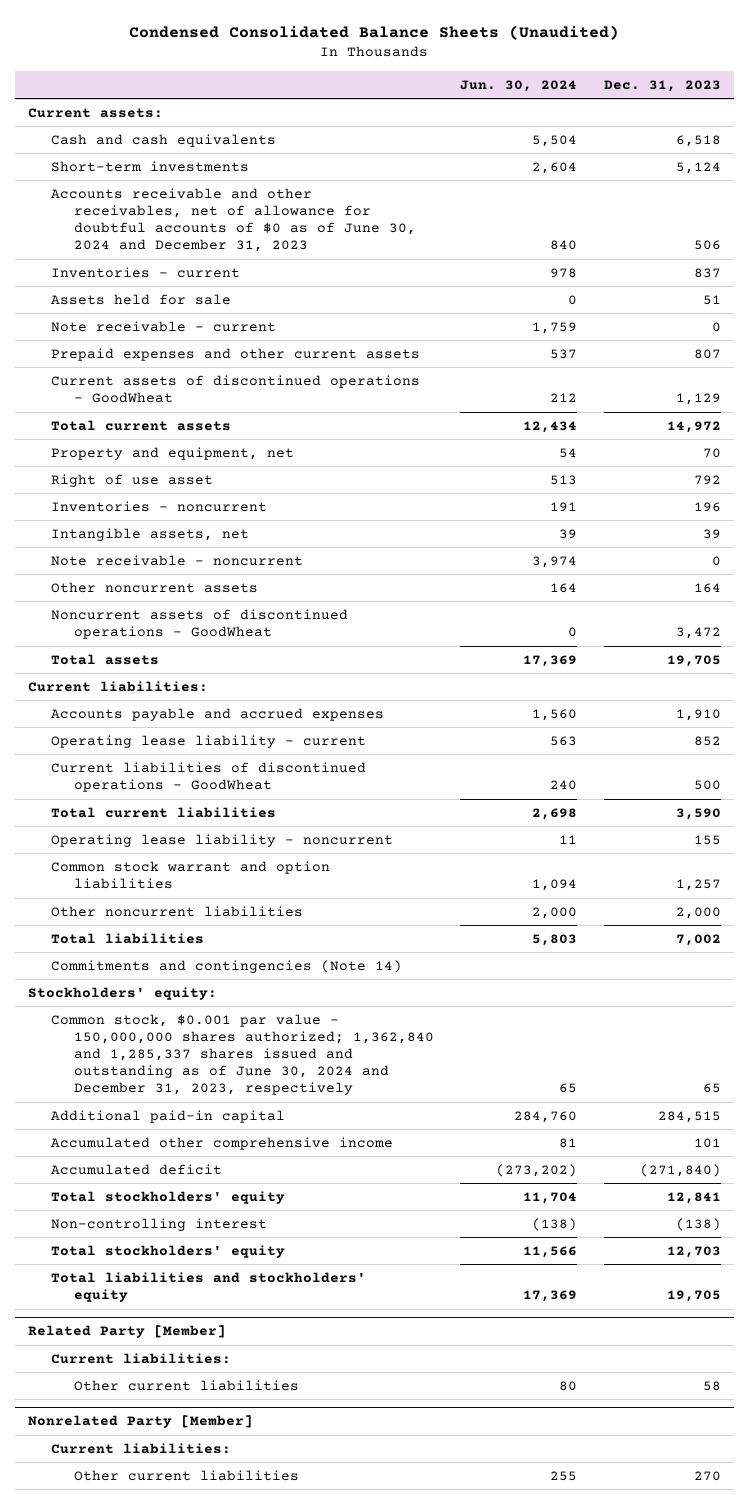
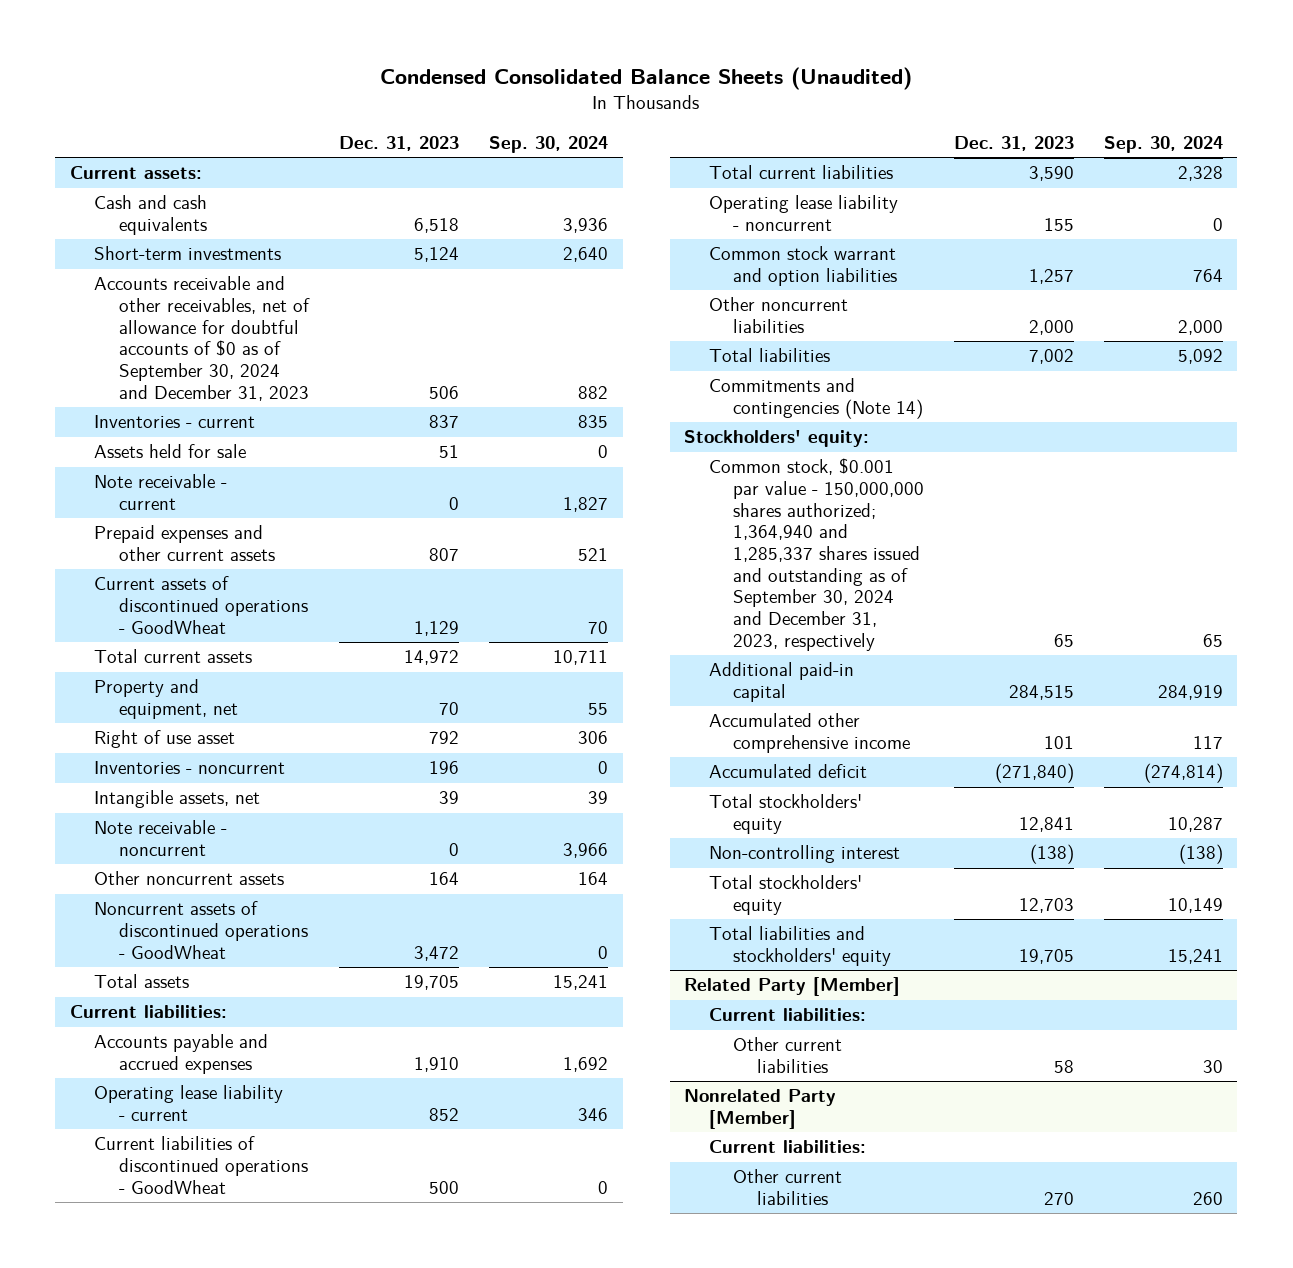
[460,79,578,92] Jun. 30, 2024 -> none
none -> [489,136,609,154] Sep. 30, 2024
[50,187,416,253] Accounts receivable and other receivables, net of allowance for doubtful accounts of $0 as of June 30, 2024 and December 31, 2023 -> [94,276,310,401] Accounts receivable and other receivables, net of allowance for doubtful accounts of $0 as of September 30, 2024 and December 31, 2023
[50,1013,434,1096] Common stock, $0.001 par value - 150,000,000 shares authorized; 1,362,840 and 1,285,337 shares issued and outstanding as of June 30, 2024 and December 31, 2023, respectively -> [708,458,924,651] Common stock, $0.001 par value - 150,000,000 shares authorized; 1,364,940 and 1,285,337 shares issued and outstanding as of September 30, 2024 and December 31, 2023, respectively

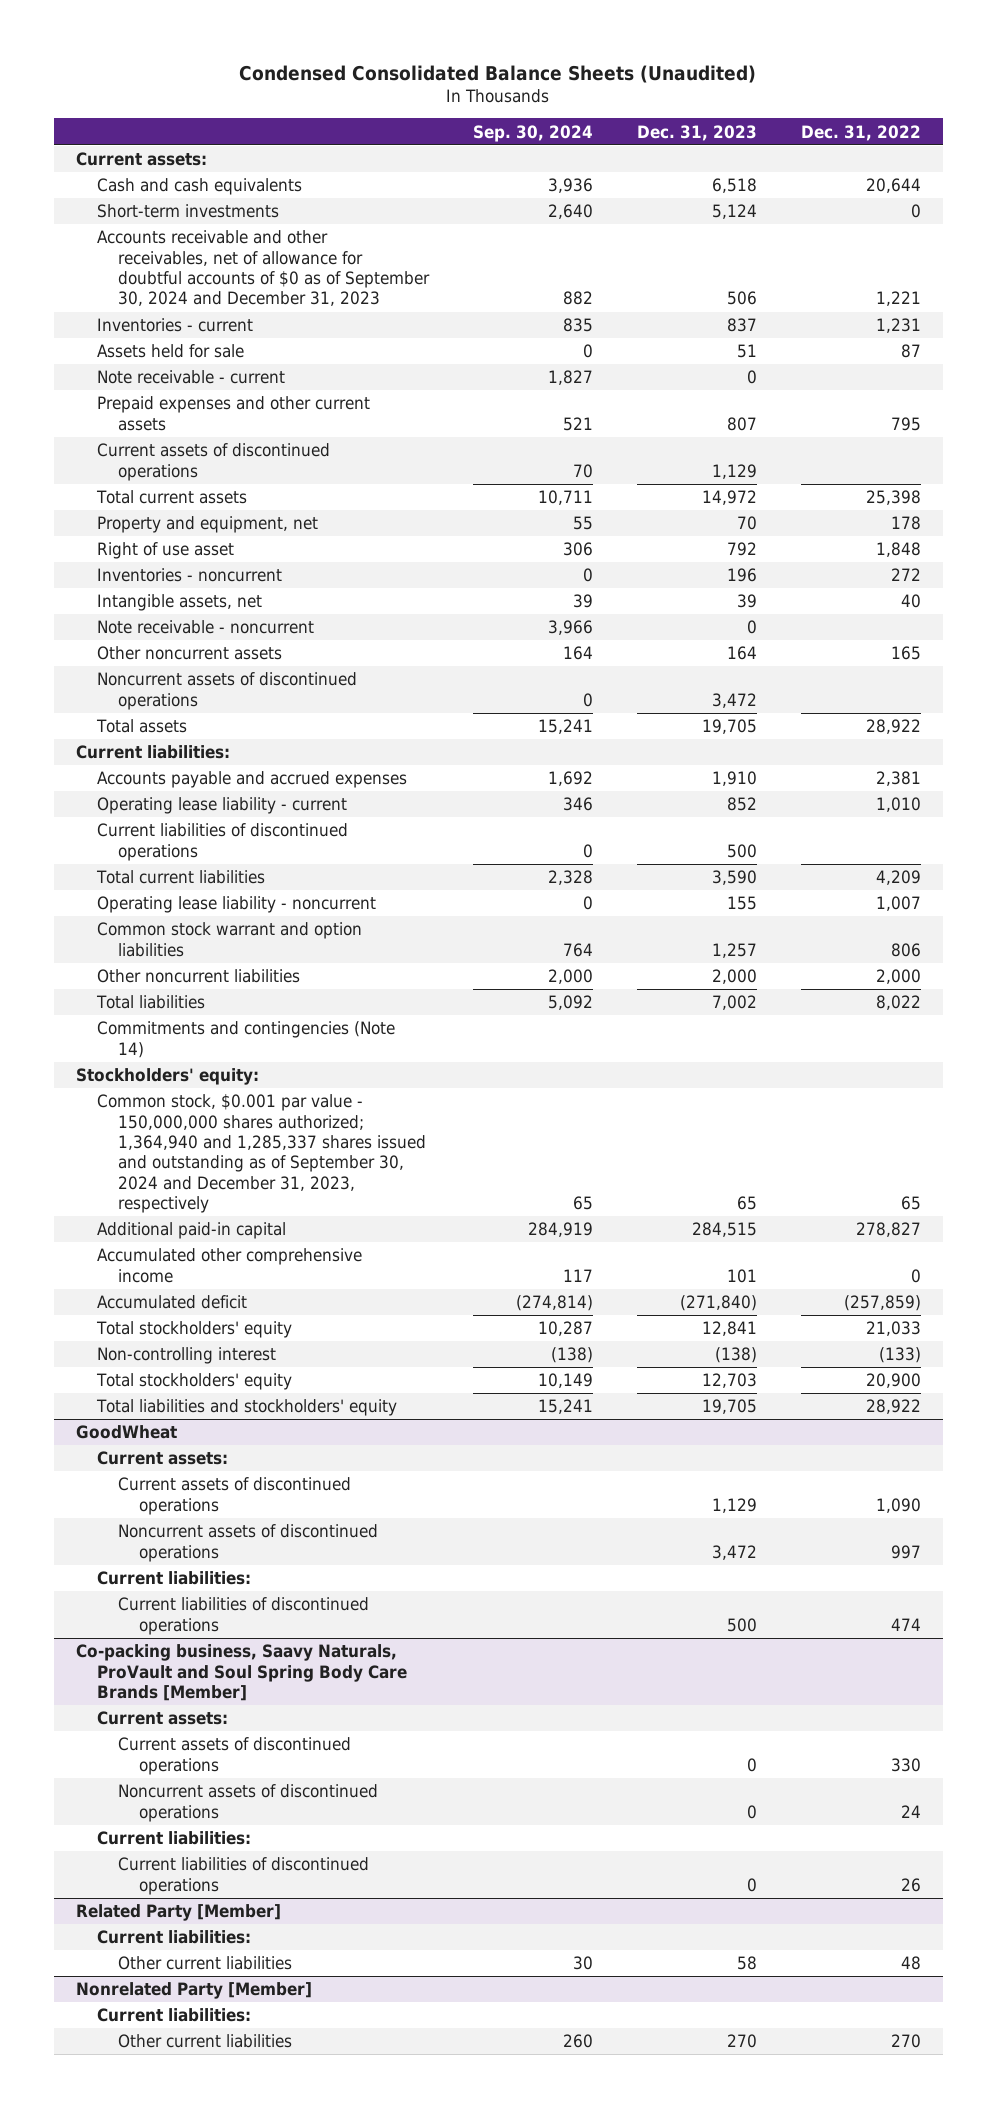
none -> [800,124,921,141] Dec. 31, 2022
[94,576,308,634] Current assets of discontinued operations - GoodWheat -> [97,443,331,481] Current assets of discontinued operations
[94,901,308,959] Noncurrent assets of discontinued operations - GoodWheat -> [97,672,358,710] Noncurrent assets of discontinued operations
[94,1136,308,1194] Current liabilities of discontinued operations - GoodWheat -> [97,823,349,861] Current liabilities of discontinued operations
none -> [76,1425,178,1440] GoodWheat
none -> [97,1451,229,1466] Current assets:
none -> [118,1477,352,1515] Current assets of discontinued operations
none -> [118,1524,379,1562] Noncurrent assets of discontinued operations
none -> [97,1571,252,1586] Current liabilities:
none -> [118,1597,370,1635] Current liabilities of discontinued operations
none -> [76,1644,408,1701] Co-packing business, Saavy Naturals, ProVault and Soul Spring Body Care Brands [Member]
none -> [97,1711,229,1726] Current assets:
none -> [118,1737,352,1775] Current assets of discontinued operations
none -> [118,1784,379,1822] Noncurrent assets of discontinued operations
none -> [97,1831,252,1846] Current liabilities:
none -> [118,1857,370,1895] Current liabilities of discontinued operations

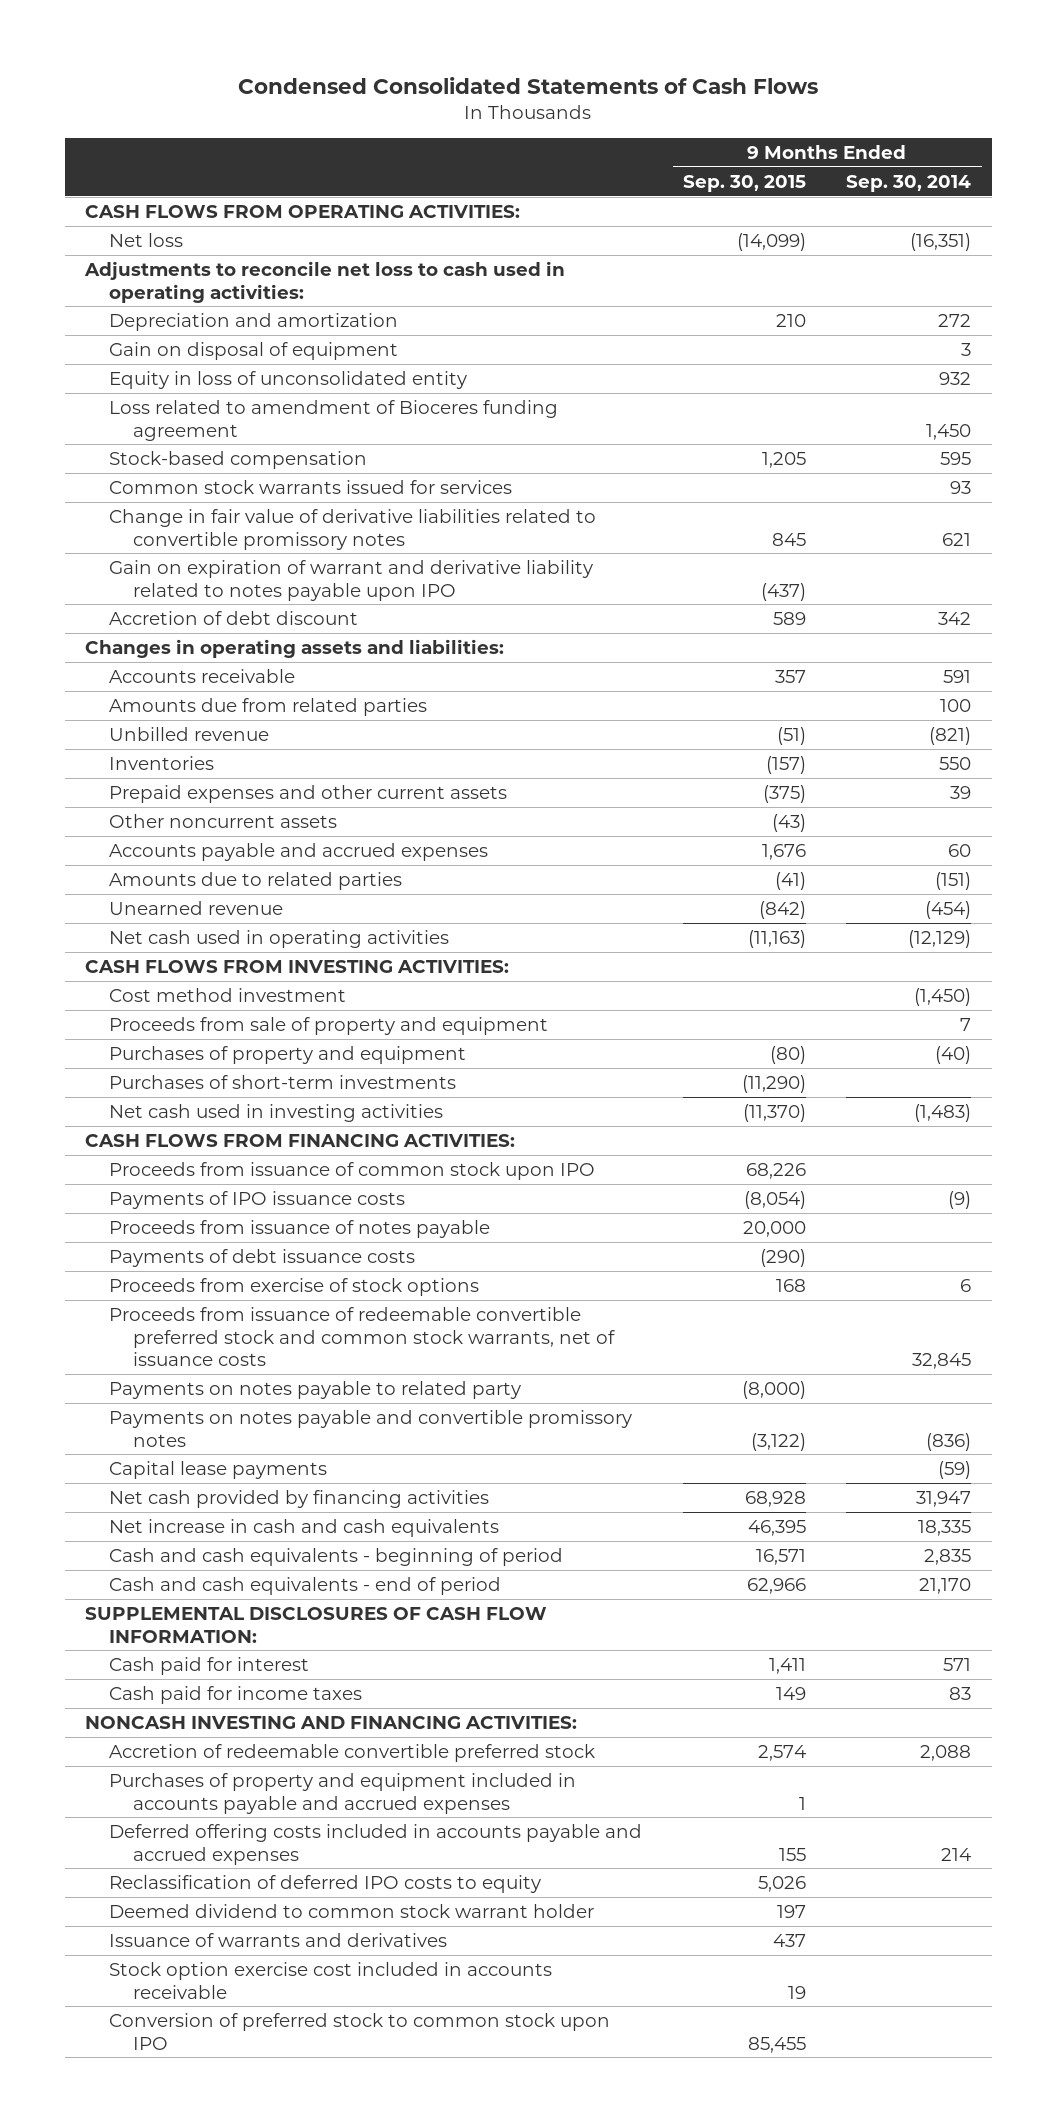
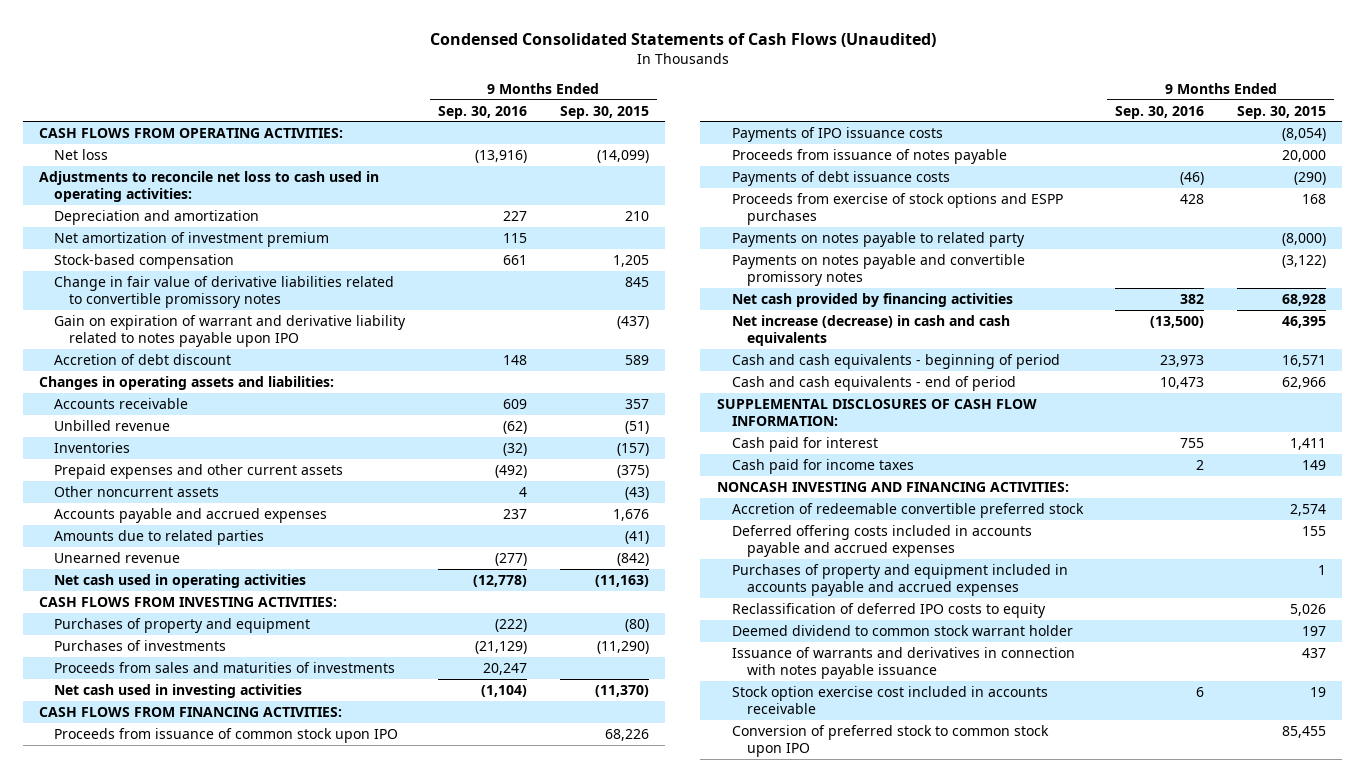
[238,76,819,94] Condensed Consolidated Statements of Cash Flows -> [429,32,936,47] Condensed Consolidated Statements of Cash Flows (Unaudited)
[846,174,972,192] Sep. 30, 2014 -> none
none -> [437,105,527,119] Sep. 30, 2016
[109,342,399,361] Gain on disposal of equipment -> none
[109,371,468,390] Equity in loss of unconsolidated entity -> none
[109,400,559,441] Loss related to amendment of Bioceres funding agreement -> none
none -> [54,231,330,247] Net amortization of investment premium
[109,480,513,495] Common stock warrants issued for services -> none
[109,698,428,717] Amounts due from related parties -> none
[109,988,347,1003] Cost method investment -> none
[109,1017,549,1036] Proceeds from sale of property and equipment -> none
[109,1075,457,1090] Purchases of short-term investments -> [54,639,227,651] Purchases of investments
none -> [54,661,396,673] Proceeds from sales and maturities of investments
[109,1307,616,1366] Proceeds from issuance of redeemable convertible preferred stock and common stock warrants, net of issuance costs -> none
[109,1278,480,1297] Proceeds from exercise of stock options -> [731,192,1063,226] Proceeds from exercise of stock options and ESPP purchases
[109,1461,328,1480] Capital lease payments -> none
[109,1519,500,1538] Net increase in cash and cash equivalents -> [731,314,1010,347] Net increase (decrease) in cash and cash equivalents
[109,1773,577,1814] Purchases of property and equipment included in accounts payable and accrued expenses -> [731,563,1068,597] Purchases of property and equipment included in accounts payable and accrued expenses
[109,1933,448,1948] Issuance of warrants and derivatives -> [731,646,1075,680] Issuance of warrants and derivatives in connection with notes payable issuance

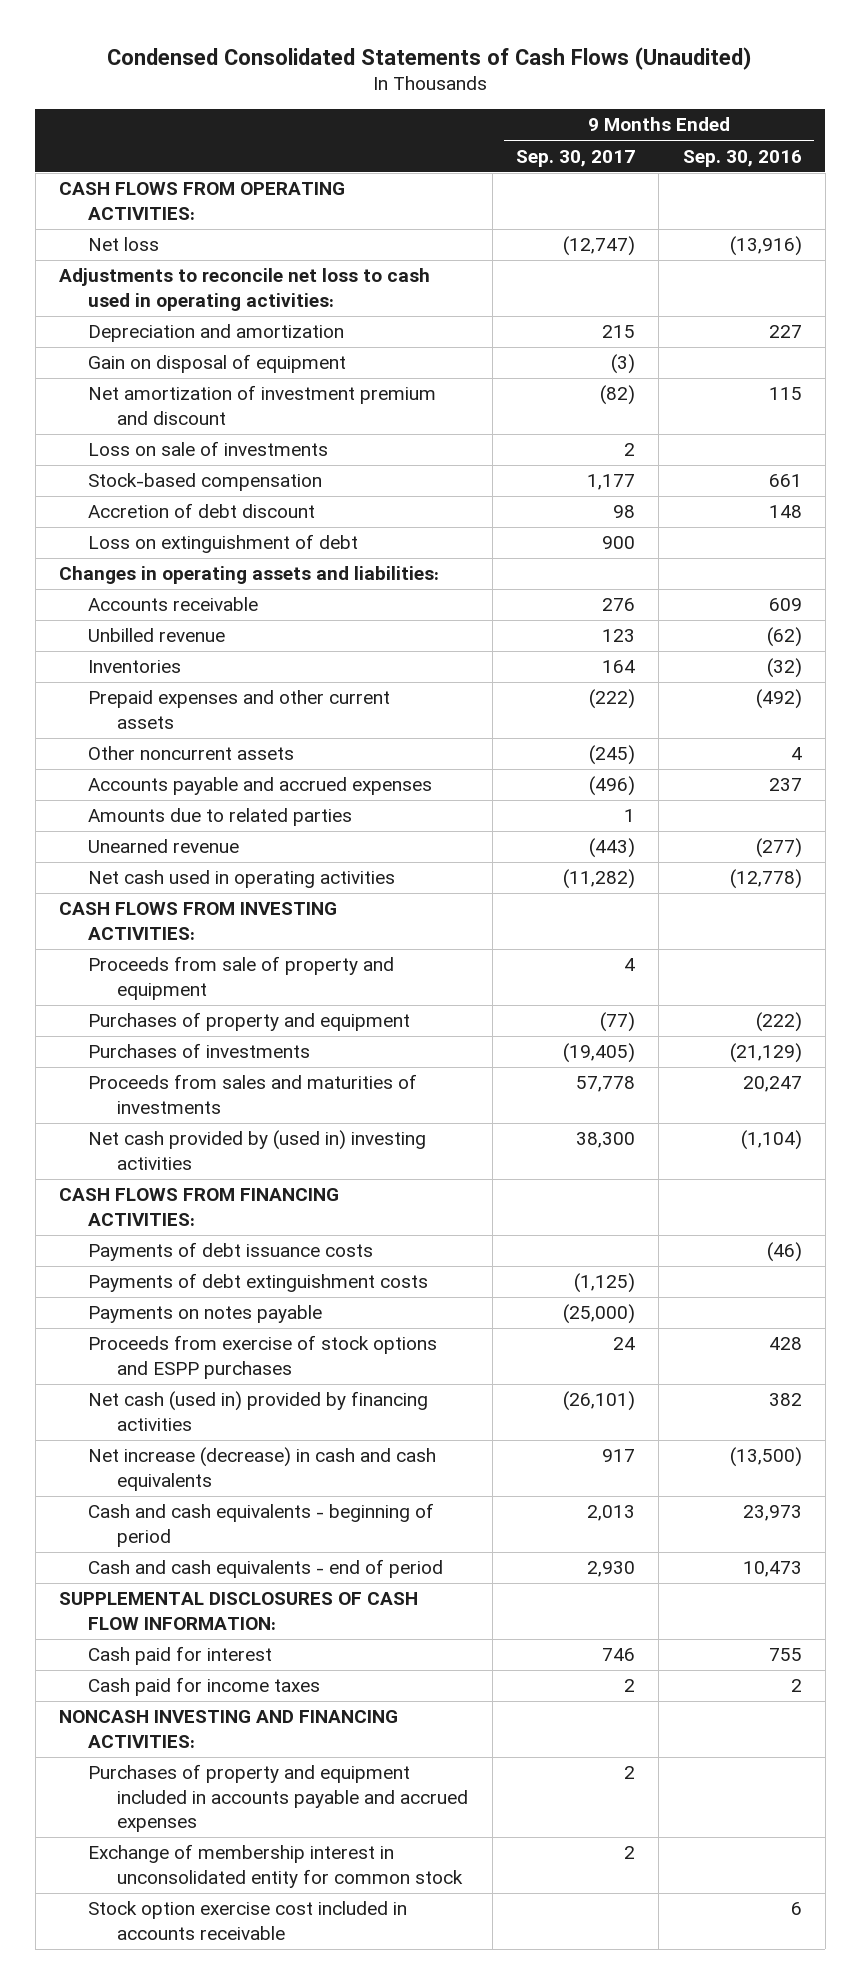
[559,105,649,119] Sep. 30, 2015 -> none
none -> [516,149,636,167] Sep. 30, 2017
none -> [88,354,347,374] Gain on disposal of equipment
[54,231,330,247] Net amortization of investment premium -> [88,385,437,425] Net amortization of investment premium and discount
none -> [88,441,329,457] Loss on sale of investments
[54,275,395,309] Change in fair value of derivative liabilities related to convertible promissory notes -> none
[54,314,407,348] Gain on expiration of warrant and derivative liability related to notes payable upon IPO -> none
none -> [88,534,359,554] Loss on extinguishment of debt
none -> [88,956,395,1000] Proceeds from sale of property and equipment
[54,683,303,698] Net cash used in investing activities -> [88,1130,427,1170] Net cash provided by (used in) investing activities
[54,727,399,743] Proceeds from issuance of common stock upon IPO -> none
[731,126,943,142] Payments of IPO issuance costs -> none
[731,148,1007,164] Proceeds from issuance of notes payable -> none
none -> [88,1273,429,1293] Payments of debt extinguishment costs
none -> [88,1305,323,1324] Payments on notes payable
[731,231,1025,247] Payments on notes payable to related party -> none
[731,253,1025,287] Payments on notes payable and convertible promissory notes -> none
[731,292,1013,307] Net cash provided by financing activities -> [88,1391,429,1431] Net cash (used in) provided by financing activities
[731,502,1084,518] Accretion of redeemable convertible preferred stock -> none
[731,524,1032,558] Deferred offering costs included in accounts payable and accrued expenses -> none
[731,602,1046,618] Reclassification of deferred IPO costs to equity -> none
[731,624,1073,636] Deemed dividend to common stock warrant holder -> none
[731,646,1075,680] Issuance of warrants and derivatives in connection with notes payable issuance -> none
none -> [88,1844,464,1888] Exchange of membership interest in unconsolidated entity for common stock
[731,724,1049,758] Conversion of preferred stock to common stock upon IPO -> none

